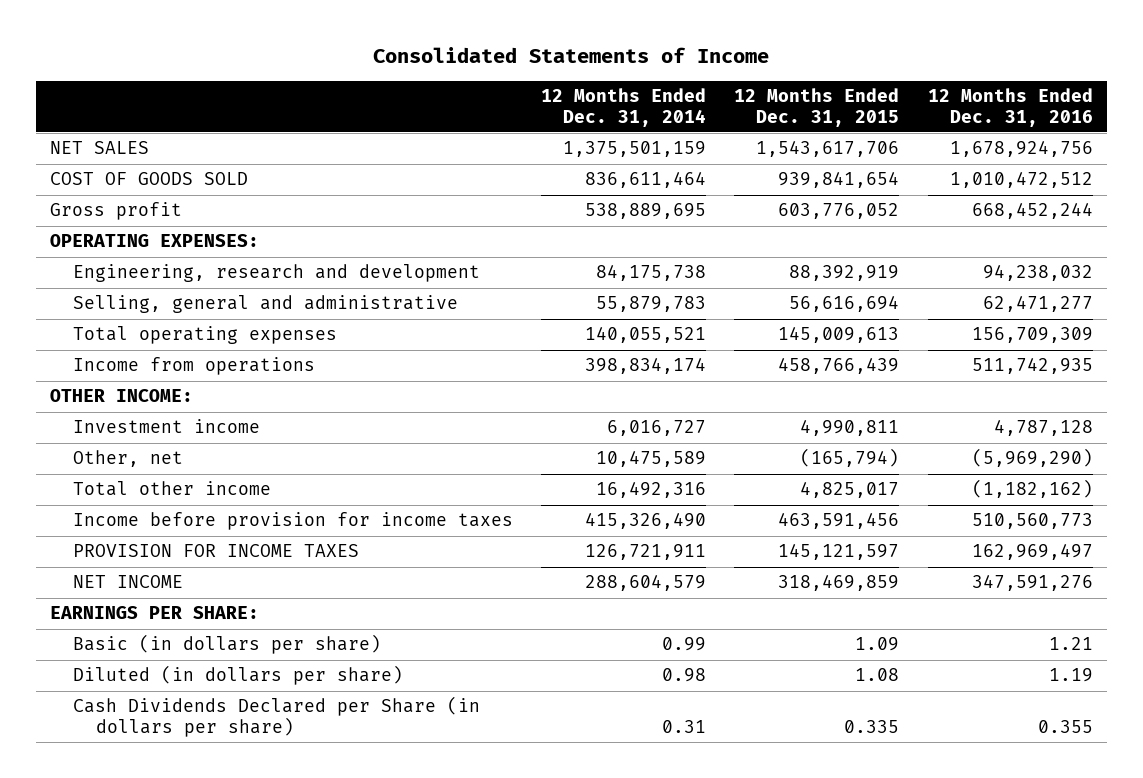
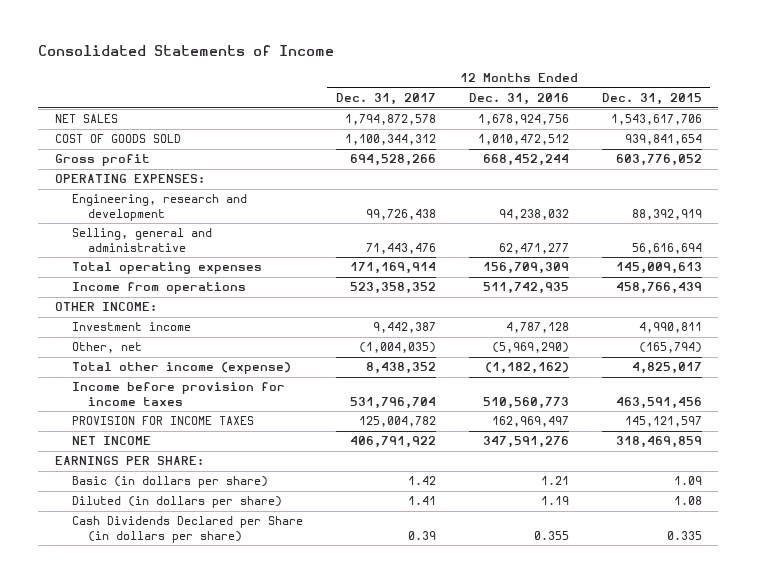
[541,88,707,127] 12 Months Ended Dec. 31, 2014 -> none
none -> [335,93,436,106] Dec. 31, 2017
[73,481,272,497] Total other income -> [71,362,291,375] Total other income (expense)

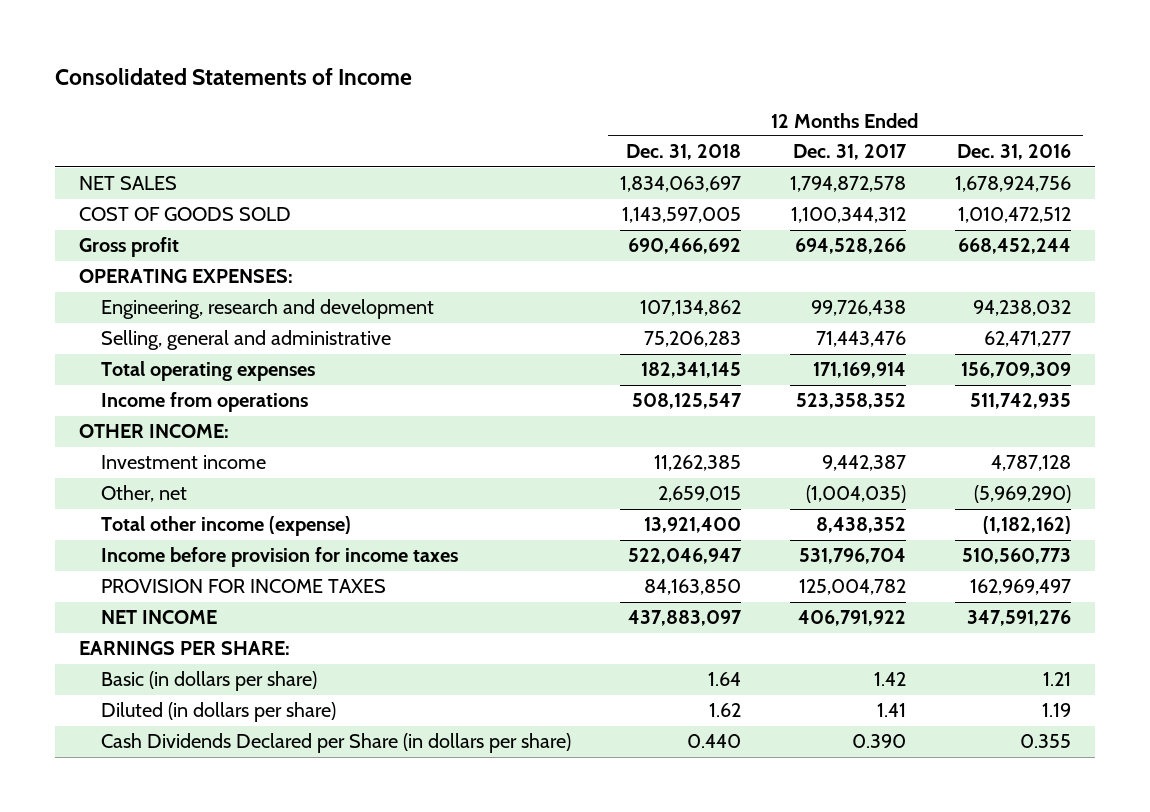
[601,93,702,106] Dec. 31, 2015 -> none
none -> [625,144,741,161] Dec. 31, 2018
[407,530,436,540] 0.39 -> [851,734,906,749] 0.390

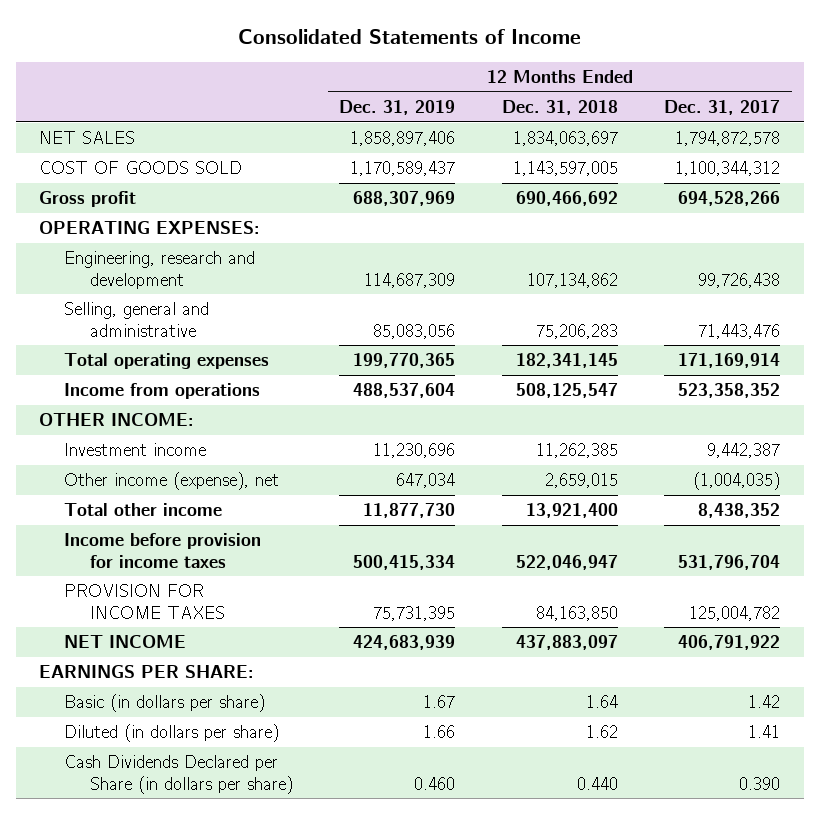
[956,144,1071,161] Dec. 31, 2016 -> none
none -> [339,100,456,116] Dec. 31, 2019
[100,485,187,503] Other, net -> [64,472,280,491] Other income (expense), net
[100,516,351,537] Total other income (expense) -> [64,503,223,517] Total other income

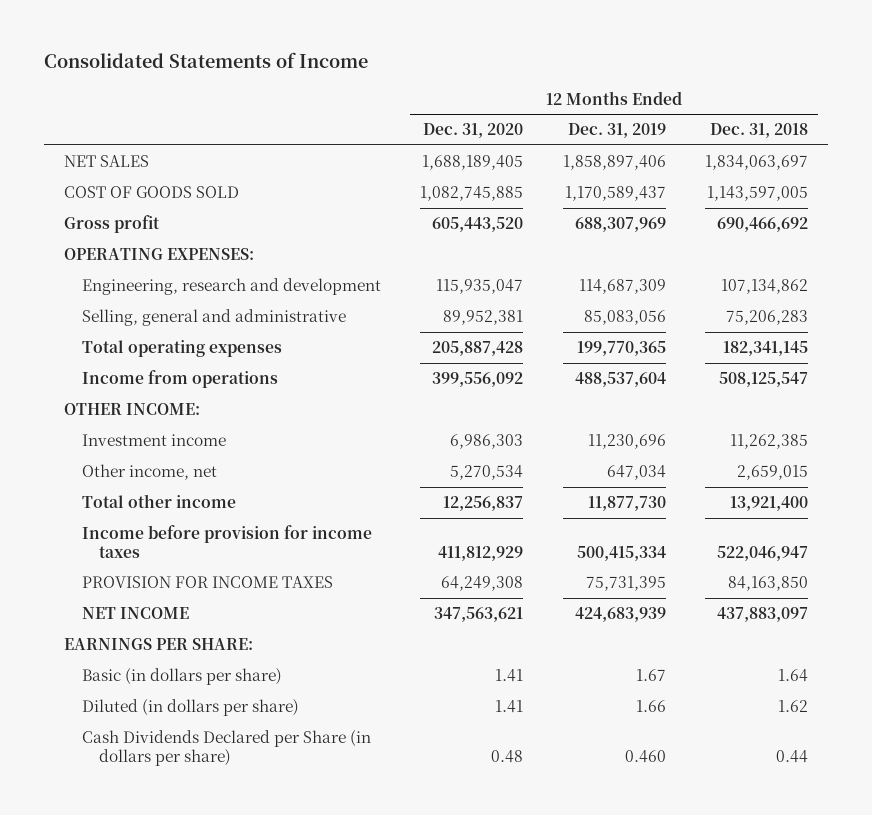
[664,100,781,116] Dec. 31, 2017 -> none
none -> [423,123,524,139] Dec. 31, 2020
[64,472,280,491] Other income (expense), net -> [81,463,217,480] Other income, net
[576,776,618,790] 0.440 -> [776,749,809,763] 0.44

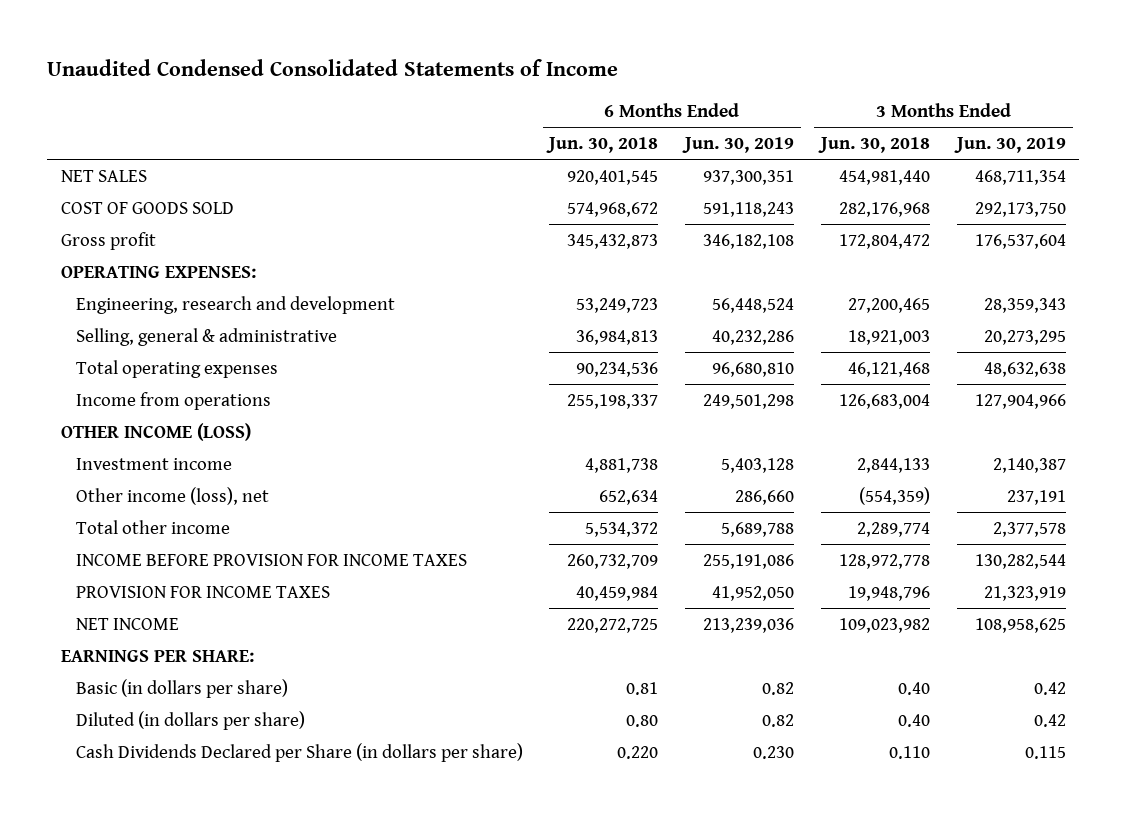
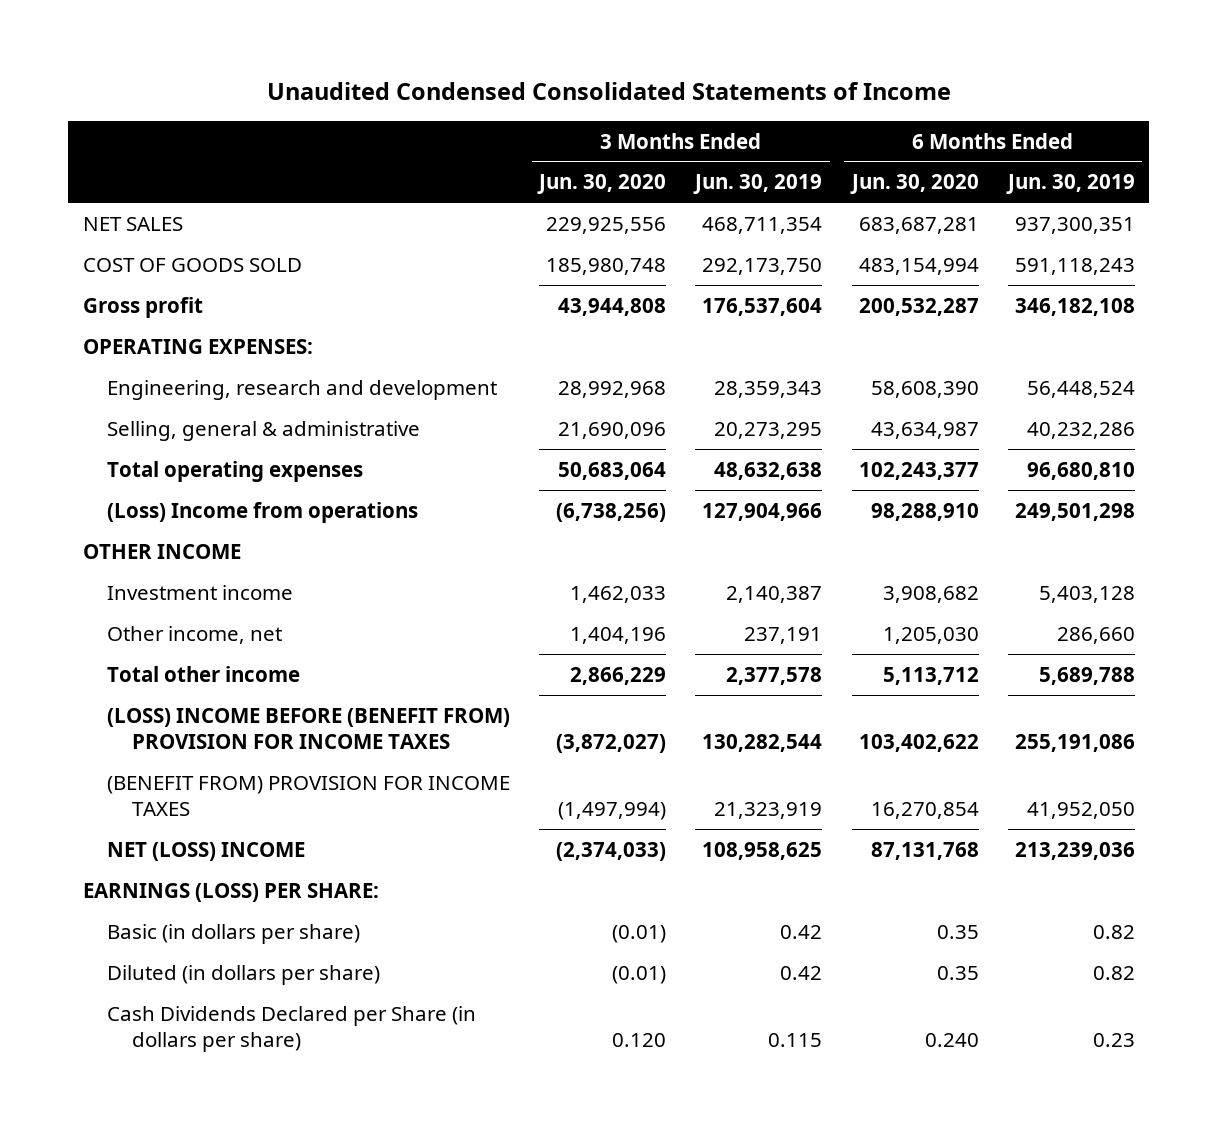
[546,136,659,153] Jun. 30, 2018 -> none
[818,136,931,153] Jun. 30, 2018 -> none
none -> [537,174,667,195] Jun. 30, 2020
none -> [849,174,979,195] Jun. 30, 2020
[75,391,271,410] Income from operations -> [107,501,419,523] (Loss) Income from operations
[60,422,251,441] OTHER INCOME (LOSS) -> [82,543,241,559] OTHER INCOME
[75,486,269,505] Other income (loss), net -> [107,625,283,644] Other income, net
[75,553,467,566] INCOME BEFORE PROVISION FOR INCOME TAXES -> [107,707,511,750] (LOSS) INCOME BEFORE (BENEFIT FROM) PROVISION FOR INCOME TAXES
[75,585,330,598] PROVISION FOR INCOME TAXES -> [107,775,511,817] (BENEFIT FROM) PROVISION FOR INCOME TAXES
[75,617,179,630] NET INCOME -> [107,841,306,861] NET (LOSS) INCOME
[60,649,254,662] EARNINGS PER SHARE: -> [82,882,379,902] EARNINGS (LOSS) PER SHARE:
[753,745,795,759] 0.230 -> [1092,1033,1135,1048] 0.23

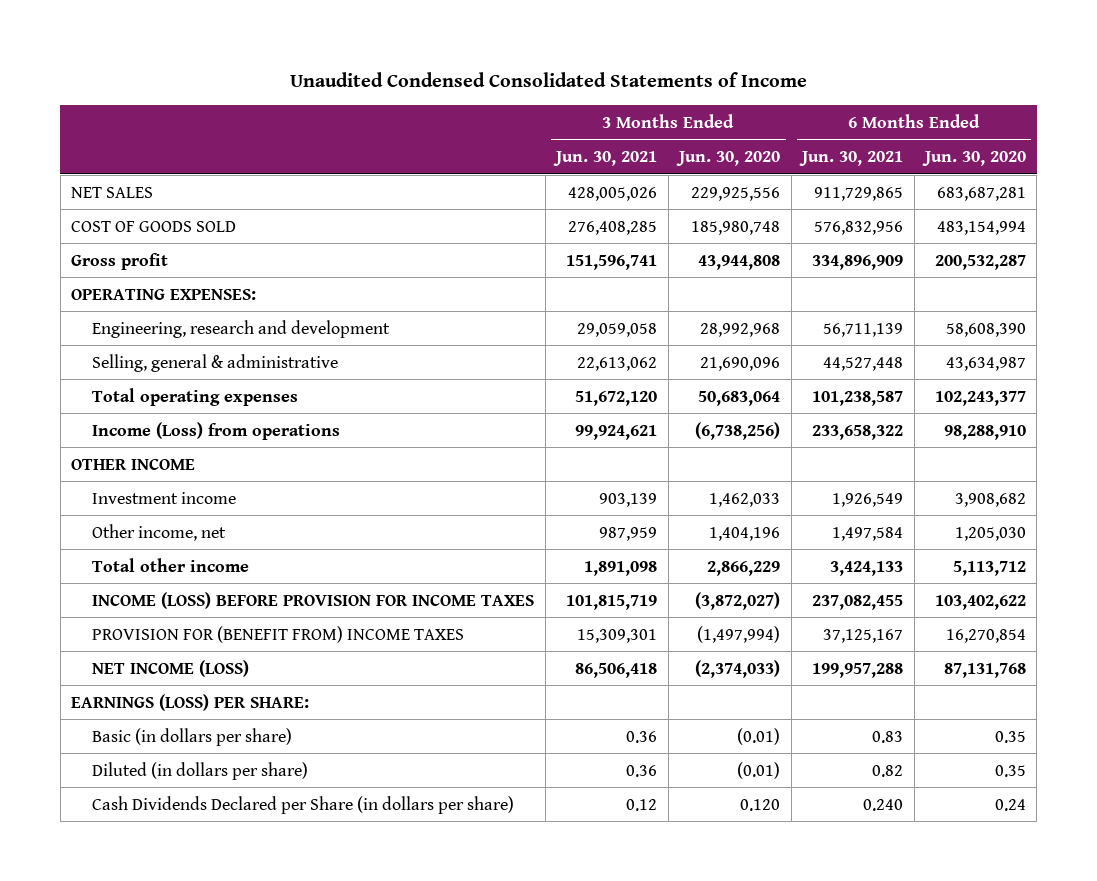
[693,174,823,195] Jun. 30, 2019 -> none
[1005,174,1135,195] Jun. 30, 2019 -> none
none -> [553,150,658,166] Jun. 30, 2021
none -> [799,150,904,166] Jun. 30, 2021
[107,501,419,523] (Loss) Income from operations -> [92,421,341,440] Income (Loss) from operations
[107,707,511,750] (LOSS) INCOME BEFORE (BENEFIT FROM) PROVISION FOR INCOME TAXES -> [92,591,535,609] INCOME (LOSS) BEFORE PROVISION FOR INCOME TAXES
[107,775,511,817] (BENEFIT FROM) PROVISION FOR INCOME TAXES -> [92,625,465,643] PROVISION FOR (BENEFIT FROM) INCOME TAXES
[107,841,306,861] NET (LOSS) INCOME -> [92,659,250,677] NET INCOME (LOSS)
[924,1033,979,1048] 0.240 -> [995,798,1027,811] 0.24

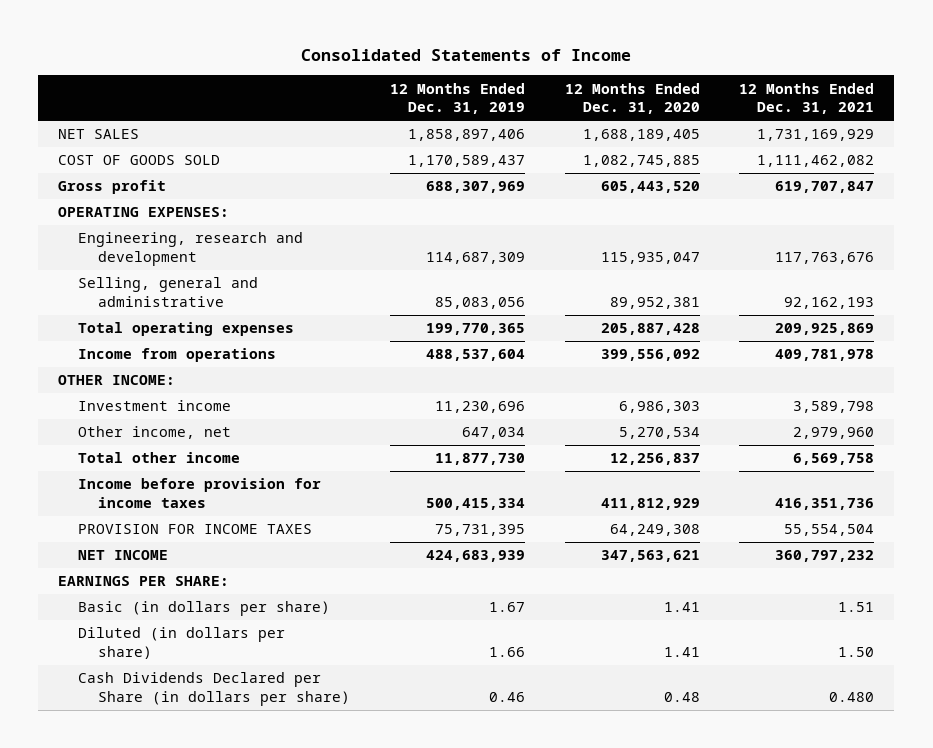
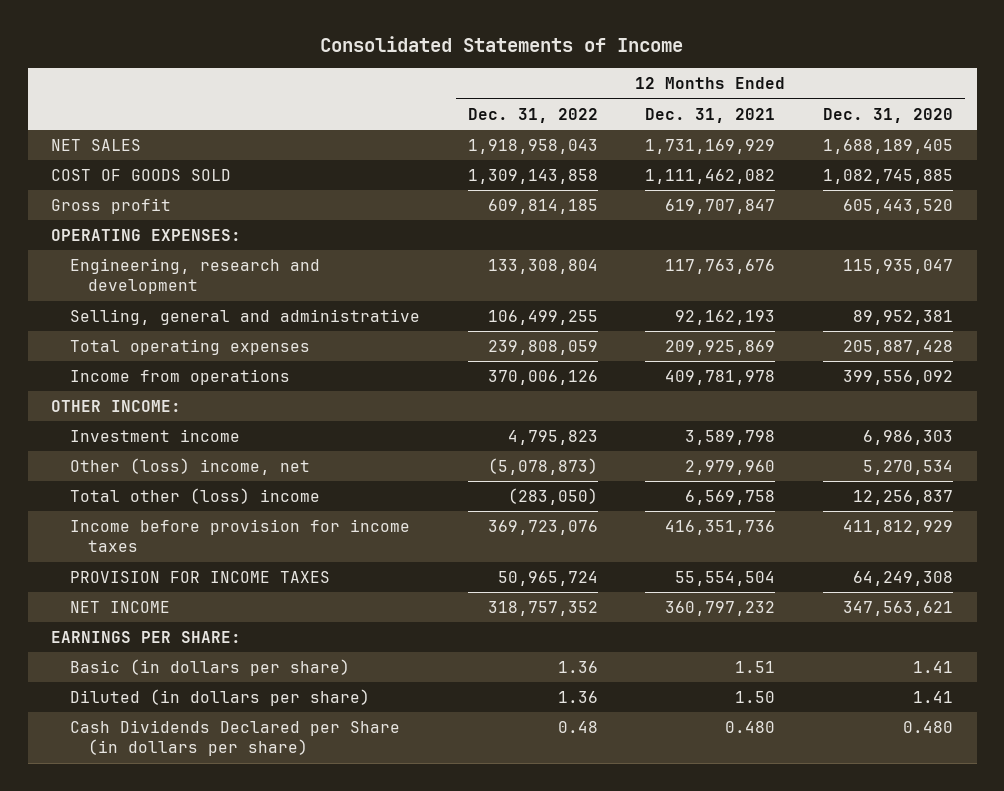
[389,82,525,115] 12 Months Ended Dec. 31, 2019 -> none
none -> [467,107,598,123] Dec. 31, 2022
[78,426,232,440] Other income, net -> [69,458,310,476] Other (loss) income, net
[78,452,241,464] Total other income -> [69,488,320,505] Total other (loss) income
[663,691,700,702] 0.48 -> [902,721,953,734] 0.480

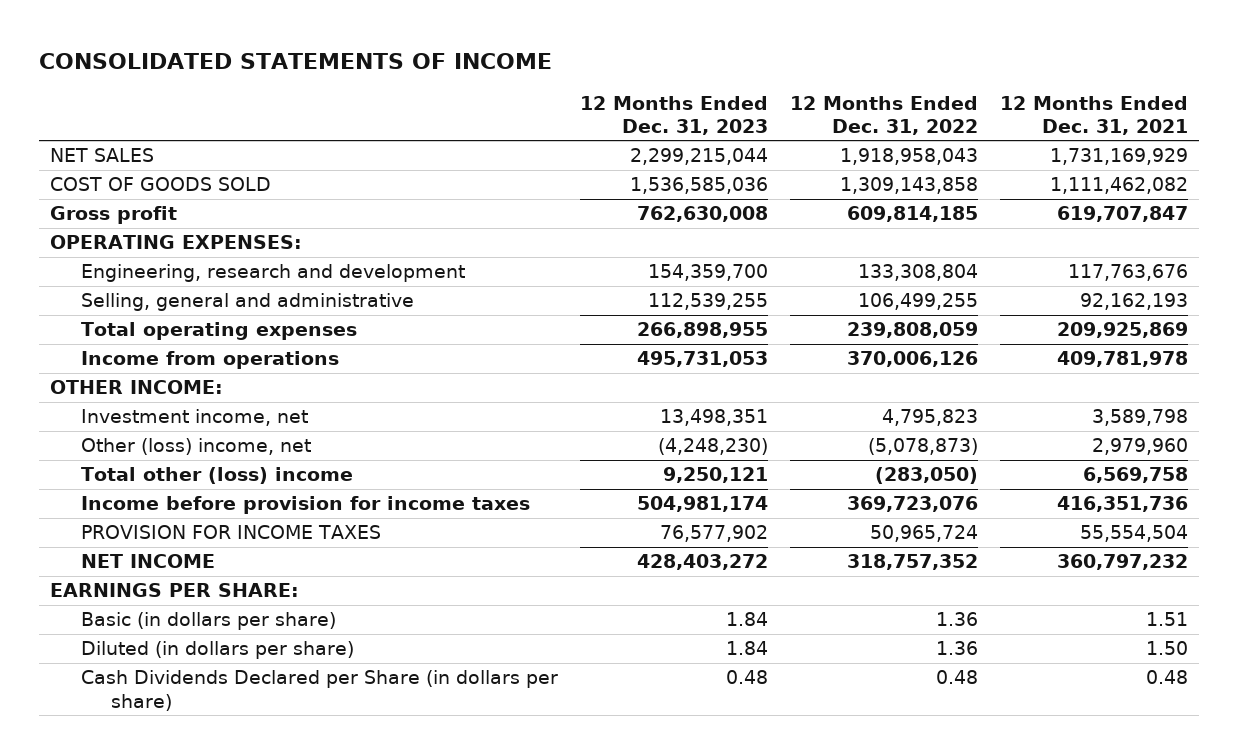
[320,36,684,53] Consolidated Statements of Income -> [38,52,552,69] CONSOLIDATED STATEMENTS OF INCOME
[822,107,953,123] Dec. 31, 2020 -> none
none -> [579,95,768,135] 12 Months Ended Dec. 31, 2023
[69,429,240,443] Investment income -> [80,409,308,427] Investment income, net
[725,721,776,734] 0.480 -> [1145,670,1188,685] 0.48

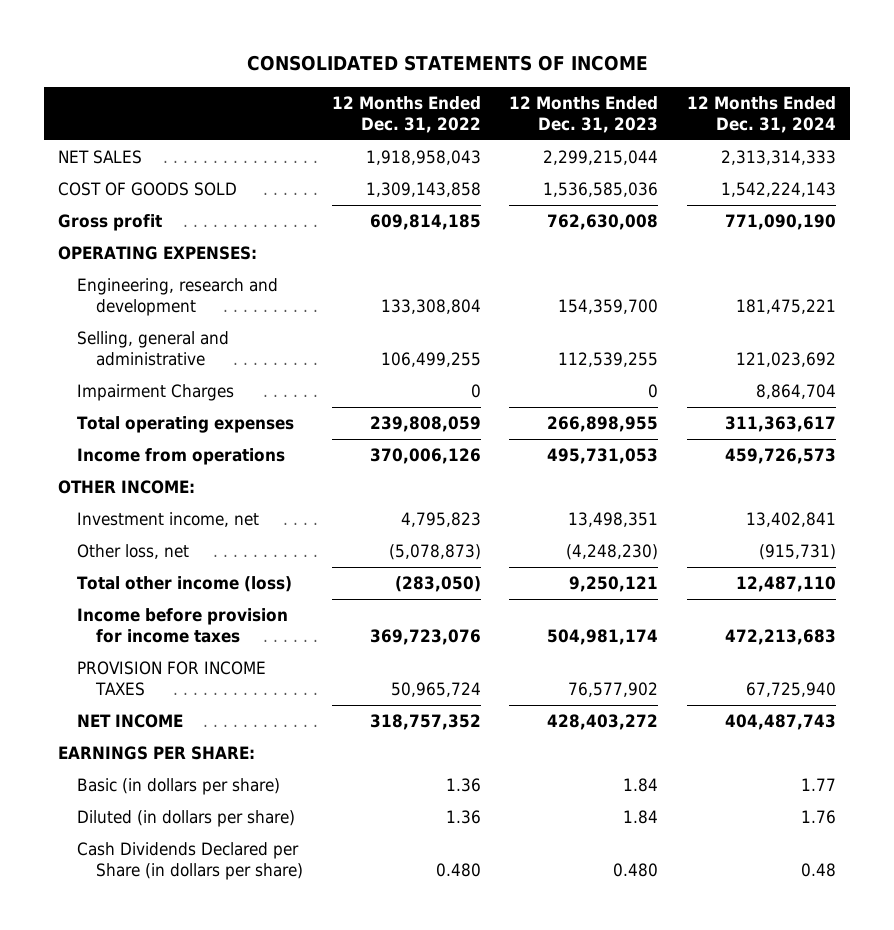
[999,95,1188,135] 12 Months Ended Dec. 31, 2021 -> none
none -> [686,95,836,133] 12 Months Ended Dec. 31, 2024
none -> [77,384,235,402] Impairment Charges
[80,438,311,456] Other (loss) income, net -> [77,544,190,560] Other loss, net
[80,467,353,485] Total other (loss) income -> [77,576,293,593] Total other income (loss)
[725,670,768,685] 0.48 -> [613,863,659,878] 0.480
[935,670,978,685] 0.48 -> [435,863,481,878] 0.480

